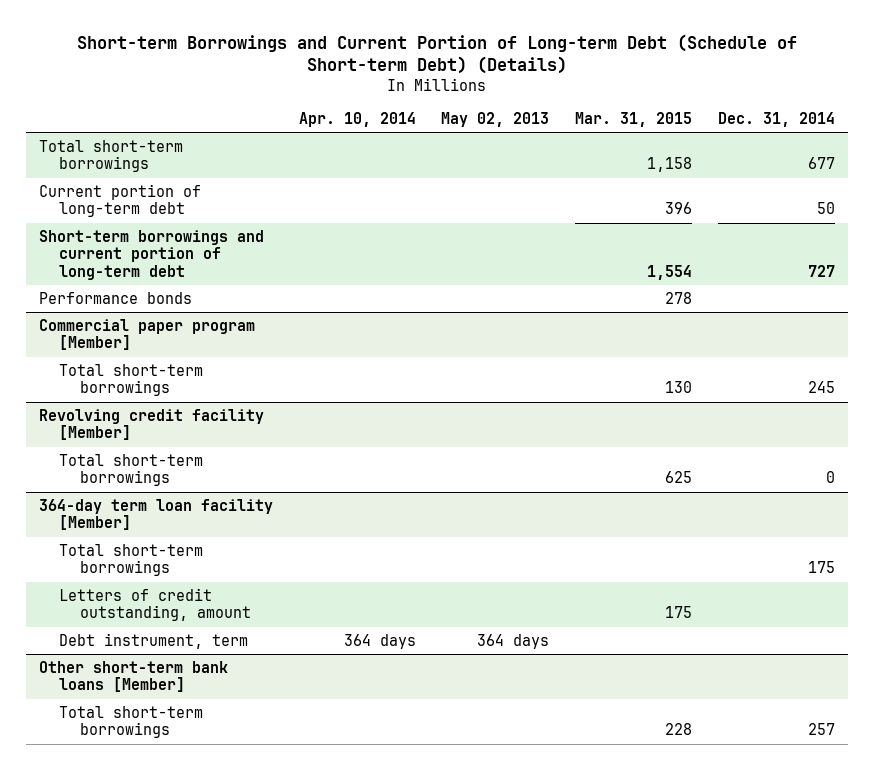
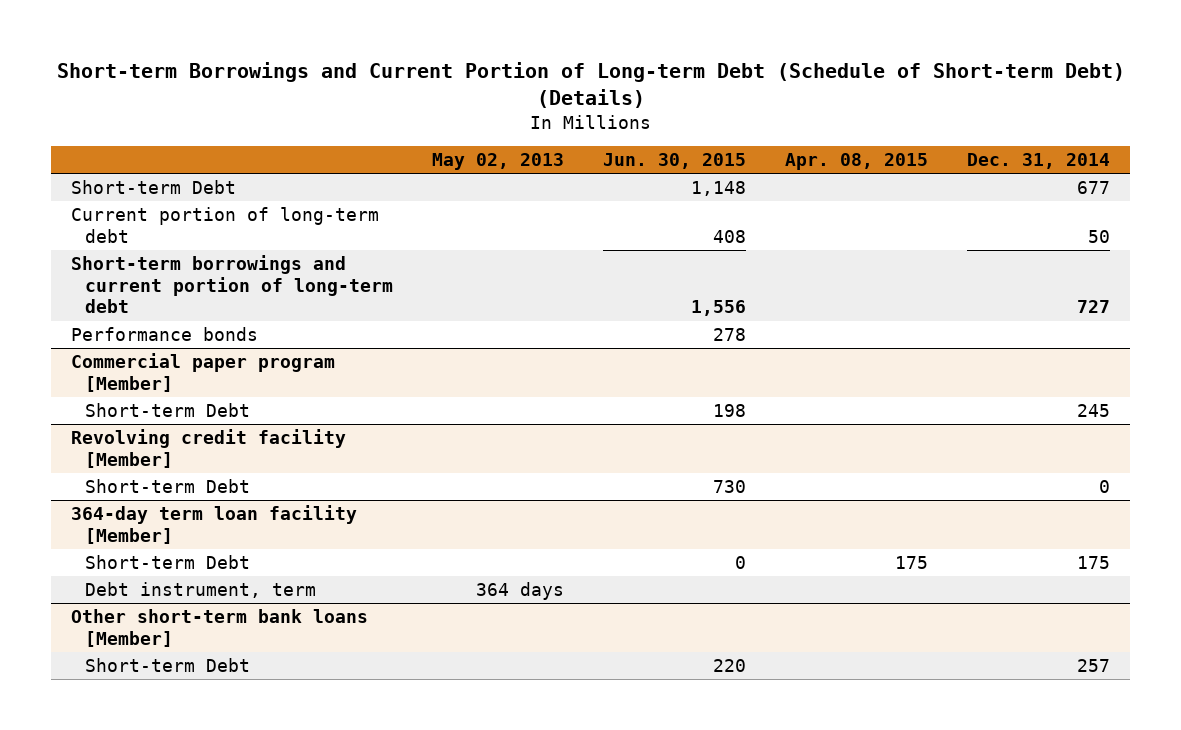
[298,112,416,128] Apr. 10, 2014 -> none
[575,112,693,128] Mar. 31, 2015 -> none
none -> [603,153,747,170] Jun. 30, 2015
none -> [785,153,929,171] Apr. 08, 2015
[39,139,184,173] Total short-term borrowings -> [70,180,236,195] Short-term Debt
[59,363,204,397] Total short-term borrowings -> [85,403,251,418] Short-term Debt
[59,453,204,487] Total short-term borrowings -> [85,479,251,494] Short-term Debt
[59,587,251,622] Letters of credit outstanding, amount -> none
[59,543,204,577] Total short-term borrowings -> [85,555,251,570] Short-term Debt
[59,705,204,739] Total short-term borrowings -> [85,658,251,673] Short-term Debt

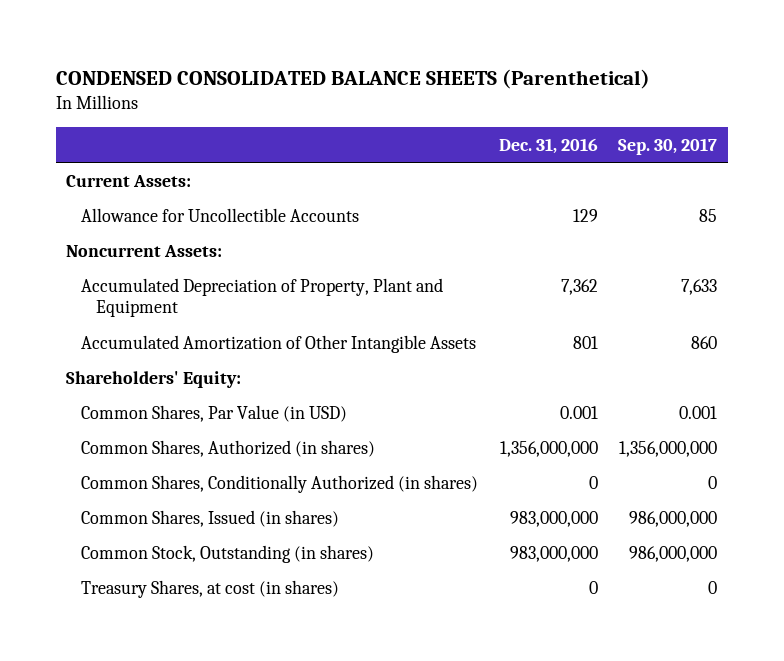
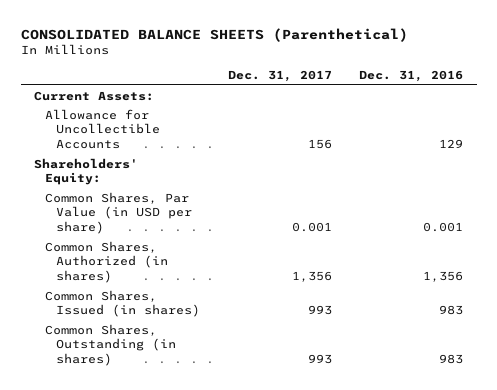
[56,68,651,89] CONDENSED CONSOLIDATED BALANCE SHEETS (Parenthetical) -> [20,27,408,42] CONSOLIDATED BALANCE SHEETS (Parenthetical)
[618,138,718,156] Sep. 30, 2017 -> none
none -> [227,70,332,83] Dec. 31, 2017
[66,244,223,257] Noncurrent Assets: -> none
[81,277,444,318] Accumulated Depreciation of Property, Plant and Equipment -> none
[81,334,477,353] Accumulated Amortization of Other Intangible Assets -> none
[81,474,479,493] Common Shares, Conditionally Authorized (in shares) -> none
[81,579,340,598] Treasury Shares, at cost (in shares) -> none
[81,404,348,422] Common Shares, Par Value (in USD) -> [45,191,193,234] Common Shares, Par Value (in USD per share)
[499,440,598,457] 1,356,000,000 -> [422,270,463,282] 1,356
[509,510,598,527] 983,000,000 -> [438,305,463,316] 983
[81,544,375,563] Common Stock, Outstanding (in shares) -> [45,323,177,366] Common Shares, Outstanding (in shares)
[509,545,598,562] 983,000,000 -> [438,353,463,364] 983

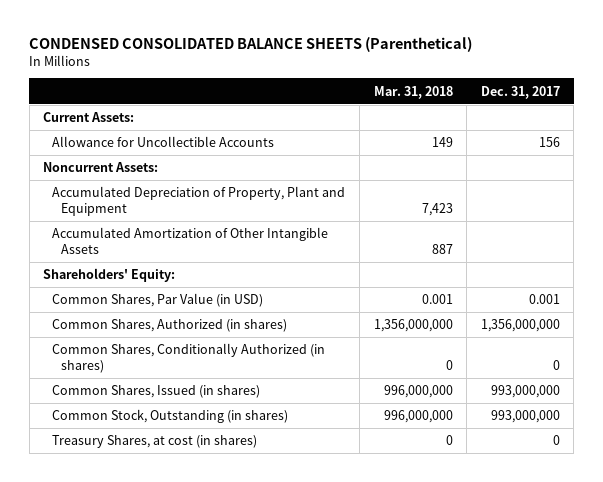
[20,27,408,42] CONSOLIDATED BALANCE SHEETS (Parenthetical) -> [29,36,473,52] CONDENSED CONSOLIDATED BALANCE SHEETS (Parenthetical)
[358,70,463,83] Dec. 31, 2016 -> none
none -> [373,85,453,99] Mar. 31, 2018
none -> [43,162,159,173] Noncurrent Assets:
none -> [52,186,346,216] Accumulated Depreciation of Property, Plant and Equipment
none -> [52,227,329,254] Accumulated Amortization of Other Intangible Assets
[45,191,193,234] Common Shares, Par Value (in USD per share) -> [52,293,264,308] Common Shares, Par Value (in USD)
[291,270,332,282] 1,356 -> [480,319,560,333] 1,356,000,000
none -> [52,343,326,373] Common Shares, Conditionally Authorized (in shares)
[307,305,332,316] 993 -> [490,385,560,399] 993,000,000
[45,323,177,366] Common Shares, Outstanding (in shares) -> [52,409,289,424] Common Stock, Outstanding (in shares)
[307,353,332,364] 993 -> [490,410,560,424] 993,000,000
none -> [52,435,258,449] Treasury Shares, at cost (in shares)

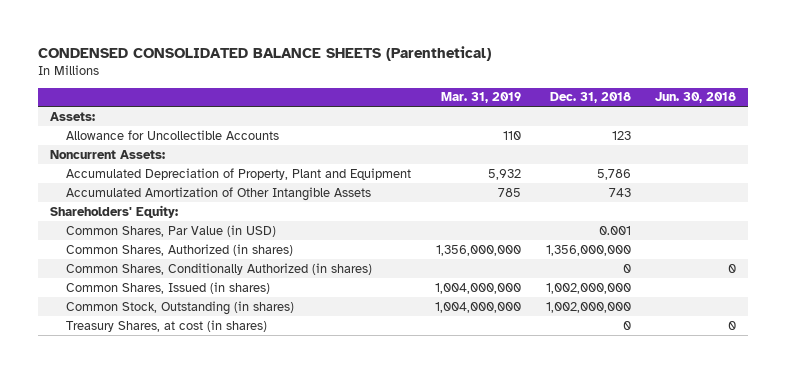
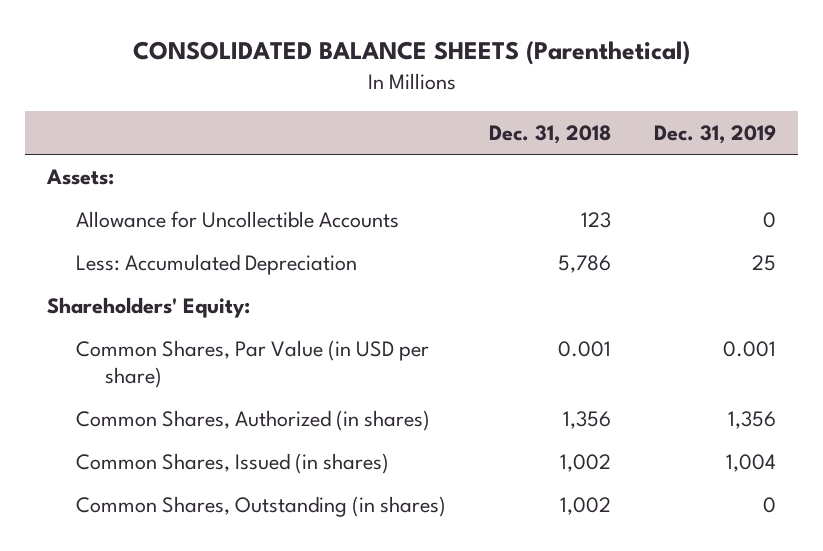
[37,45,491,61] CONDENSED CONSOLIDATED BALANCE SHEETS (Parenthetical) -> [132,41,690,66] CONSOLIDATED BALANCE SHEETS (Parenthetical)
[441,92,522,104] Mar. 31, 2019 -> none
[654,92,736,104] Jun. 30, 2018 -> none
none -> [654,125,777,145] Dec. 31, 2019
[50,149,166,159] Noncurrent Assets: -> none
[66,186,372,201] Accumulated Amortization of Other Intangible Assets -> none
[66,167,412,180] Accumulated Depreciation of Property, Plant and Equipment -> [75,253,357,275] Less: Accumulated Depreciation
[66,262,373,275] Common Shares, Conditionally Authorized (in shares) -> none
[66,319,268,332] Treasury Shares, at cost (in shares) -> none
[66,224,277,237] Common Shares, Par Value (in USD) -> [75,339,429,388] Common Shares, Par Value (in USD per share)
[545,244,631,256] 1,356,000,000 -> [563,410,612,429] 1,356
[545,282,631,294] 1,002,000,000 -> [560,453,612,472] 1,002
[66,300,295,315] Common Stock, Outstanding (in shares) -> [75,495,446,517] Common Shares, Outstanding (in shares)
[545,301,631,313] 1,002,000,000 -> [560,496,612,515] 1,002

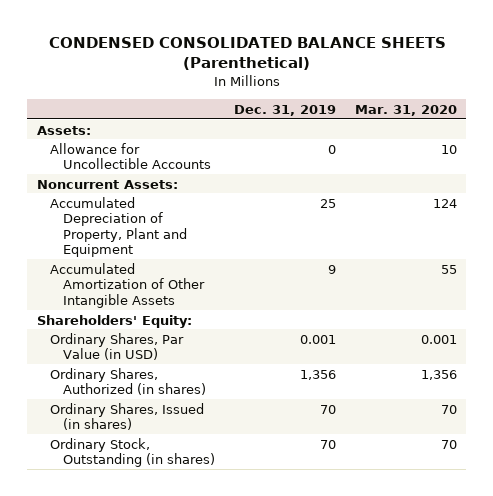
[132,41,690,66] CONSOLIDATED BALANCE SHEETS (Parenthetical) -> [48,36,446,71] CONDENSED CONSOLIDATED BALANCE SHEETS (Parenthetical)
[489,125,612,145] Dec. 31, 2018 -> none
none -> [354,104,457,116] Mar. 31, 2020
none -> [36,179,178,189] Noncurrent Assets:
[75,253,357,275] Less: Accumulated Depreciation -> [49,196,188,258] Accumulated Depreciation of Property, Plant and Equipment
none -> [49,262,206,308] Accumulated Amortization of Other Intangible Assets
[75,339,429,388] Common Shares, Par Value (in USD per share) -> [49,332,184,361] Ordinary Shares, Par Value (in USD)
[75,409,430,431] Common Shares, Authorized (in shares) -> [49,367,207,396] Ordinary Shares, Authorized (in shares)
[75,452,389,474] Common Shares, Issued (in shares) -> [49,402,204,431] Ordinary Shares, Issued (in shares)
[726,453,777,472] 1,004 -> [319,404,336,414] 70
[75,495,446,517] Common Shares, Outstanding (in shares) -> [49,437,216,468] Ordinary Stock, Outstanding (in shares)
[763,496,777,513] 0 -> [319,439,336,449] 70

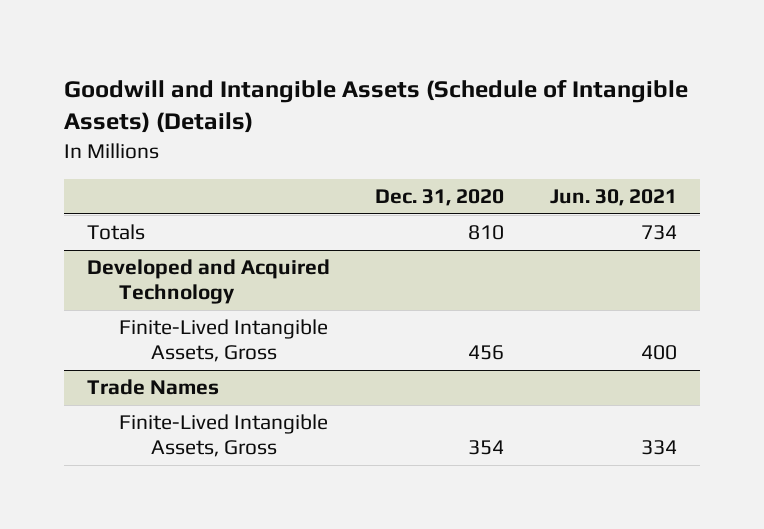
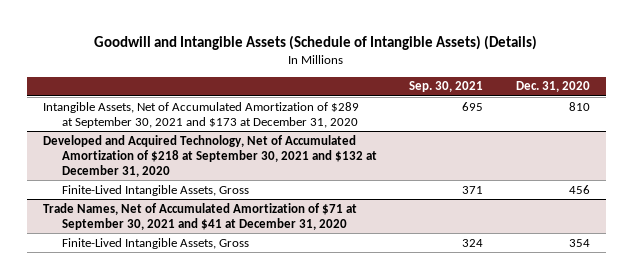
[549,189,677,207] Jun. 30, 2021 -> none
none -> [409,81,484,93] Sep. 30, 2021
[86,224,145,241] Totals -> [43,101,360,128] Intangible Assets, Net of Accumulated Amortization of $289 at September 30, 2021 and $173 at December 31, 2020
[86,259,330,305] Developed and Acquired Technology -> [43,134,377,177] Developed and Acquired Technology, Net of Accumulated Amortization of $218 at September 30, 2021 and $132 at December 31, 2020
[86,379,219,396] Trade Names -> [43,202,358,230] Trade Names, Net of Accumulated Amortization of $71 at September 30, 2021 and $41 at December 31, 2020

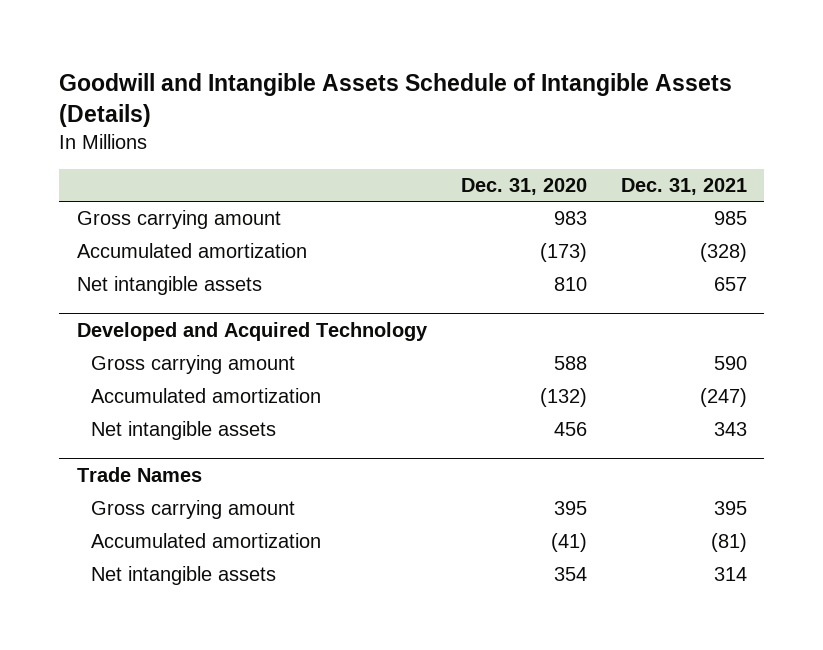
[94,34,538,50] Goodwill and Intangible Assets (Schedule of Intangible Assets) (Details) -> [59,72,733,127] Goodwill and Intangible Assets Schedule of Intangible Assets (Details)
[409,81,484,93] Sep. 30, 2021 -> none
none -> [620,177,747,195] Dec. 31, 2021
none -> [76,210,281,230] Gross carrying amount
none -> [76,243,307,259] Accumulated amortization
[43,101,360,128] Intangible Assets, Net of Accumulated Amortization of $289 at September 30, 2021 and $173 at December 31, 2020 -> [76,276,262,296] Net intangible assets
[43,134,377,177] Developed and Acquired Technology, Net of Accumulated Amortization of $218 at September 30, 2021 and $132 at December 31, 2020 -> [76,322,428,342] Developed and Acquired Technology
none -> [91,355,296,375] Gross carrying amount
none -> [91,388,322,404] Accumulated amortization
[61,184,249,196] Finite-Lived Intangible Assets, Gross -> [91,421,277,441] Net intangible assets
[43,202,358,230] Trade Names, Net of Accumulated Amortization of $71 at September 30, 2021 and $41 at December 31, 2020 -> [76,467,202,483] Trade Names
none -> [91,500,296,520] Gross carrying amount
none -> [91,533,322,549] Accumulated amortization
[61,237,249,249] Finite-Lived Intangible Assets, Gross -> [91,566,277,586] Net intangible assets

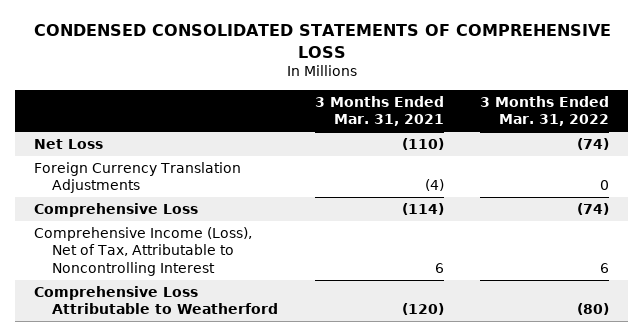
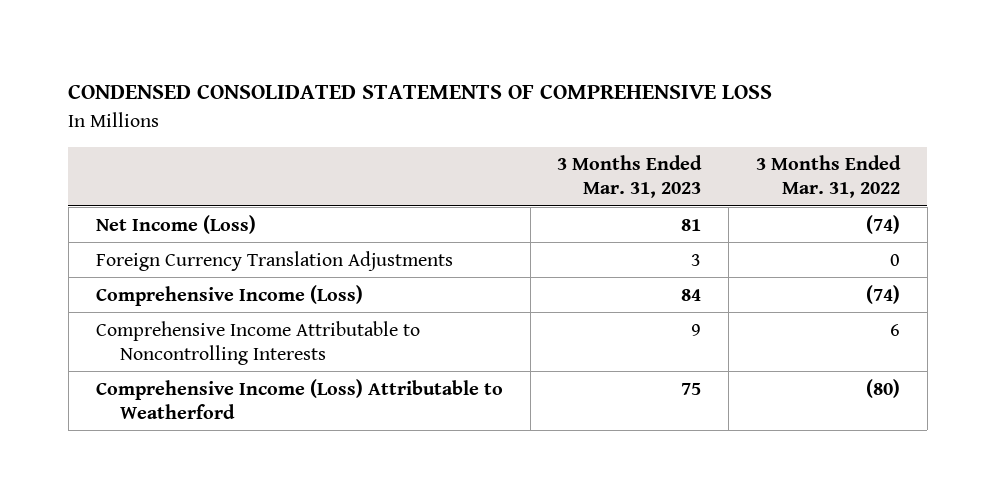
[314,95,444,127] 3 Months Ended Mar. 31, 2021 -> none
none -> [557,155,703,199] 3 Months Ended Mar. 31, 2023
[33,138,103,149] Net Loss -> [95,214,256,234] Net Income (Loss)
[33,202,198,217] Comprehensive Loss -> [95,284,363,306] Comprehensive Income (Loss)
[33,226,252,277] Comprehensive Income (Loss), Net of Tax, Attributable to Noncontrolling Interest -> [95,320,420,365] Comprehensive Income Attributable to Noncontrolling Interests
[33,285,278,315] Comprehensive Loss Attributable to Weatherford -> [95,378,503,419] Comprehensive Income (Loss) Attributable to Weatherford

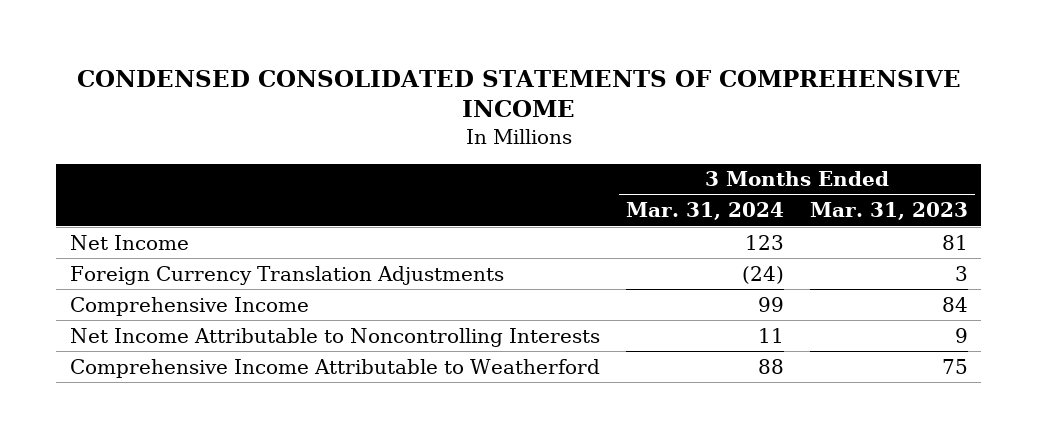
[68,84,773,100] CONDENSED CONSOLIDATED STATEMENTS OF COMPREHENSIVE LOSS -> [76,69,961,118] CONDENSED CONSOLIDATED STATEMENTS OF COMPREHENSIVE INCOME
[756,155,902,199] 3 Months Ended Mar. 31, 2022 -> none
none -> [625,202,784,221] Mar. 31, 2024
[95,214,256,234] Net Income (Loss) -> [69,234,189,250] Net Income
[95,284,363,306] Comprehensive Income (Loss) -> [69,296,309,316] Comprehensive Income
[95,320,420,365] Comprehensive Income Attributable to Noncontrolling Interests -> [69,327,600,347] Net Income Attributable to Noncontrolling Interests
[95,378,503,419] Comprehensive Income (Loss) Attributable to Weatherford -> [69,358,600,378] Comprehensive Income Attributable to Weatherford

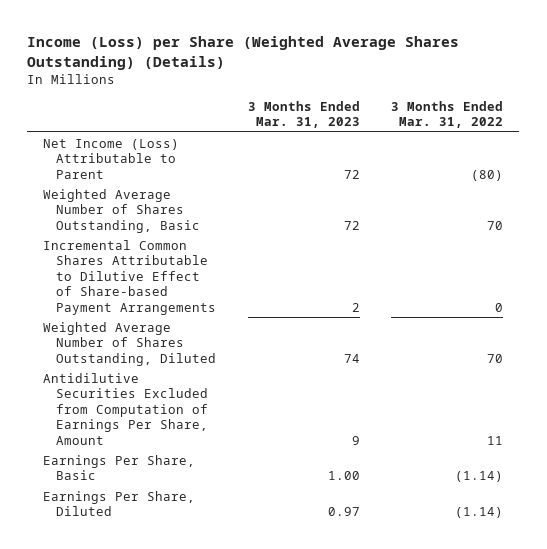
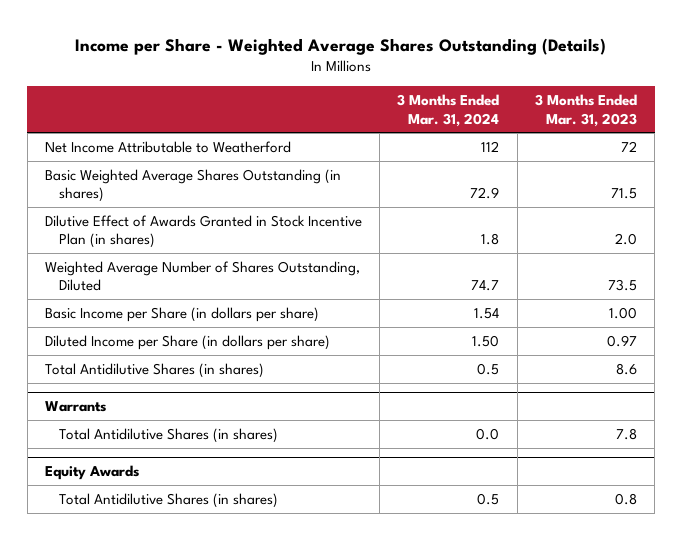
[27,36,460,70] Income (Loss) per Share (Weighted Average Shares Outstanding) (Details) -> [74,37,606,55] Income per Share - Weighted Average Shares Outstanding (Details)
[391,100,504,129] 3 Months Ended Mar. 31, 2022 -> none
none -> [397,94,500,127] 3 Months Ended Mar. 31, 2024
[43,372,209,445] Antidilutive Securities Excluded from Computation of Earnings Per Share, Amount -> none
[43,138,180,179] Net Income (Loss) Attributable to Parent -> [44,140,291,153] Net Income Attributable to Weatherford
[43,188,201,233] Weighted Average Number of Shares Outstanding, Basic -> [44,168,341,203] Basic Weighted Average Shares Outstanding (in shares)
[343,220,360,230] 72 -> [610,188,637,200] 71.5
[43,239,217,315] Incremental Common Shares Attributable to Dilutive Effect of Share-based Payment Arrangements -> [44,214,362,249] Dilutive Effect of Awards Granted in Stock Incentive Plan (in shares)
[351,302,360,312] 2 -> [614,233,637,246] 2.0
[343,353,360,363] 74 -> [607,279,637,292] 73.5
[43,454,196,481] Earnings Per Share, Basic -> [44,306,319,322] Basic Income per Share (in dollars per share)
[43,490,196,517] Earnings Per Share, Diluted -> [44,334,330,350] Diluted Income per Share (in dollars per share)
none -> [44,362,264,378] Total Antidilutive Shares (in shares)
none -> [44,400,106,412] Warrants
none -> [59,427,279,443] Total Antidilutive Shares (in shares)
none -> [44,464,139,480] Equity Awards
none -> [59,492,279,508] Total Antidilutive Shares (in shares)

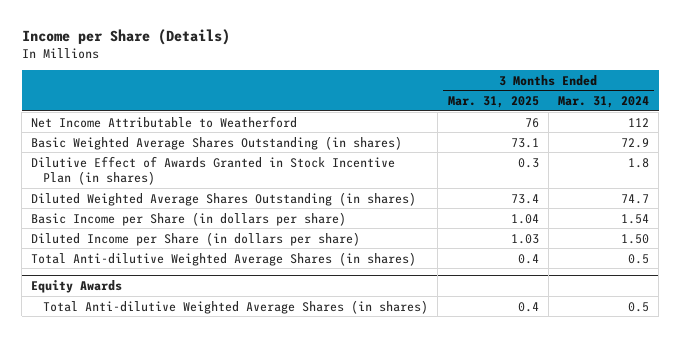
[74,37,606,55] Income per Share - Weighted Average Shares Outstanding (Details) -> [21,29,230,46] Income per Share (Details)
[534,94,637,127] 3 Months Ended Mar. 31, 2023 -> none
none -> [447,96,539,109] Mar. 31, 2025
[44,260,360,292] Weighted Average Number of Shares Outstanding, Diluted -> [31,191,417,206] Diluted Weighted Average Shares Outstanding (in shares)
[44,400,106,412] Warrants -> none
[59,427,279,443] Total Antidilutive Shares (in shares) -> none
[44,362,264,378] Total Antidilutive Shares (in shares) -> [31,251,417,266] Total Anti-dilutive Weighted Average Shares (in shares)
[59,492,279,508] Total Antidilutive Shares (in shares) -> [43,299,429,314] Total Anti-dilutive Weighted Average Shares (in shares)

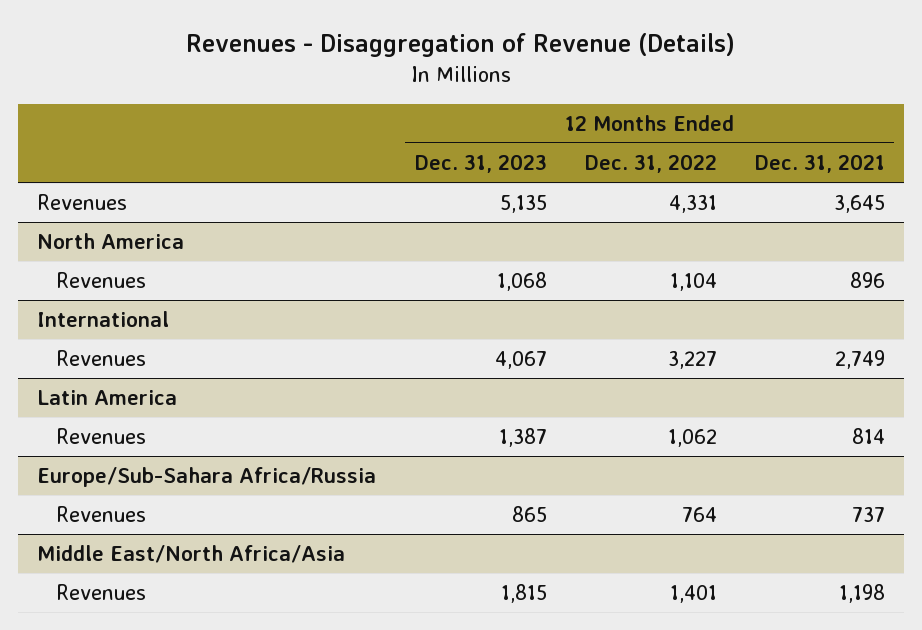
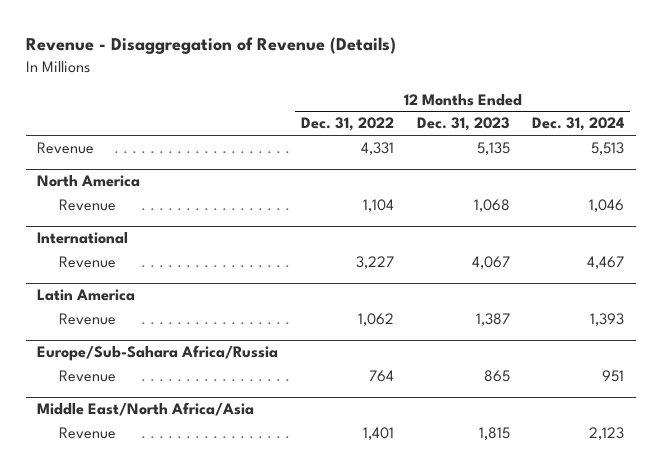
[186,33,736,58] Revenues - Disaggregation of Revenue (Details) -> [25,37,396,55] Revenue - Disaggregation of Revenue (Details)
[754,154,885,174] Dec. 31, 2021 -> none
none -> [532,117,625,132] Dec. 31, 2024
[37,194,128,211] Revenues -> [37,142,95,155] Revenue
[56,272,147,289] Revenues -> [59,199,117,212] Revenue
[56,350,147,367] Revenues -> [59,256,117,269] Revenue
[56,428,147,445] Revenues -> [59,313,117,326] Revenue
[56,506,147,523] Revenues -> [59,370,117,383] Revenue
[56,584,147,601] Revenues -> [59,427,117,440] Revenue

